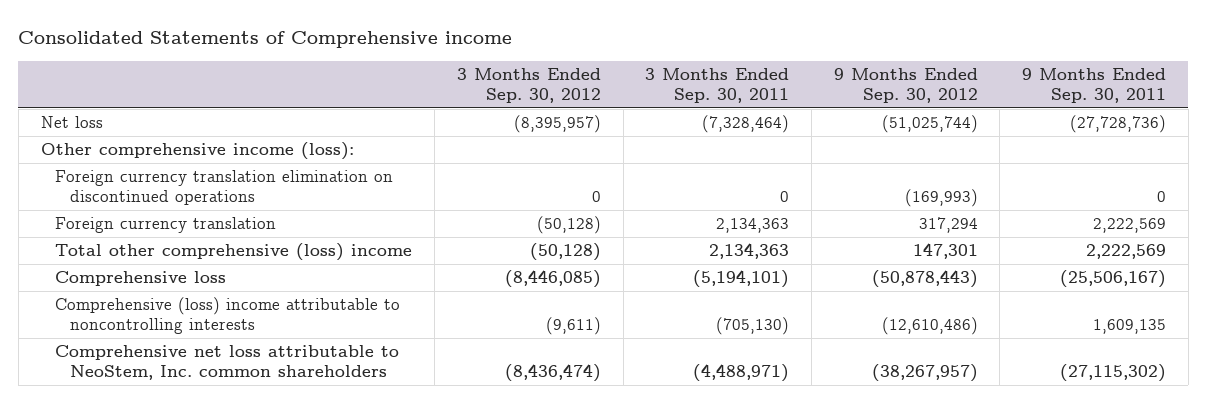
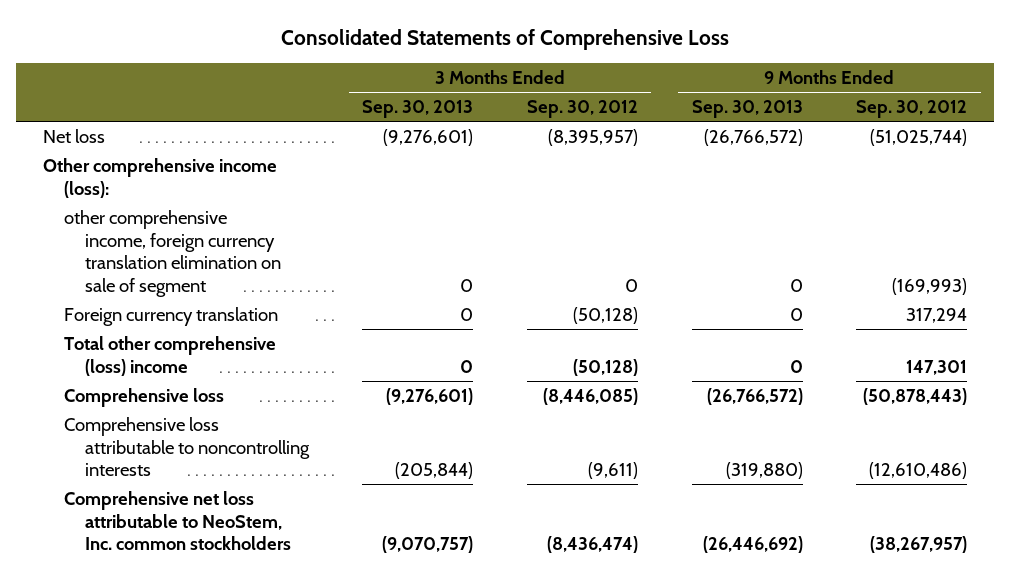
[18,31,513,49] Consolidated Statements of Comprehensive income -> [281,28,730,50] Consolidated Statements of Comprehensive Loss
[645,68,790,103] 3 Months Ended Sep. 30, 2011 -> none
[1022,68,1167,103] 9 Months Ended Sep. 30, 2011 -> none
none -> [362,100,474,119] Sep. 30, 2013
none -> [691,100,803,119] Sep. 30, 2013
[55,170,394,206] Foreign currency translation elimination on discontinued operations -> [63,210,281,297] other comprehensive income, foreign currency translation elimination on sale of segment
[55,297,401,335] Comprehensive (loss) income attributable to noncontrolling interests -> [63,417,310,477] Comprehensive loss attributable to noncontrolling interests
[55,345,400,381] Comprehensive net loss attributable to NeoStem, Inc. common shareholders -> [63,491,291,551] Comprehensive net loss attributable to NeoStem, Inc. common stockholders

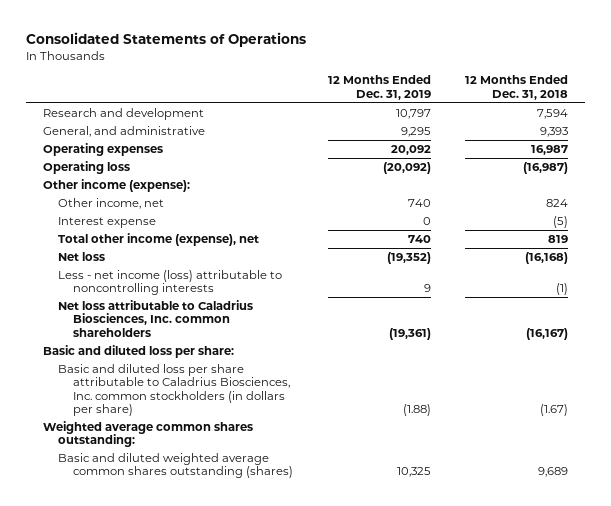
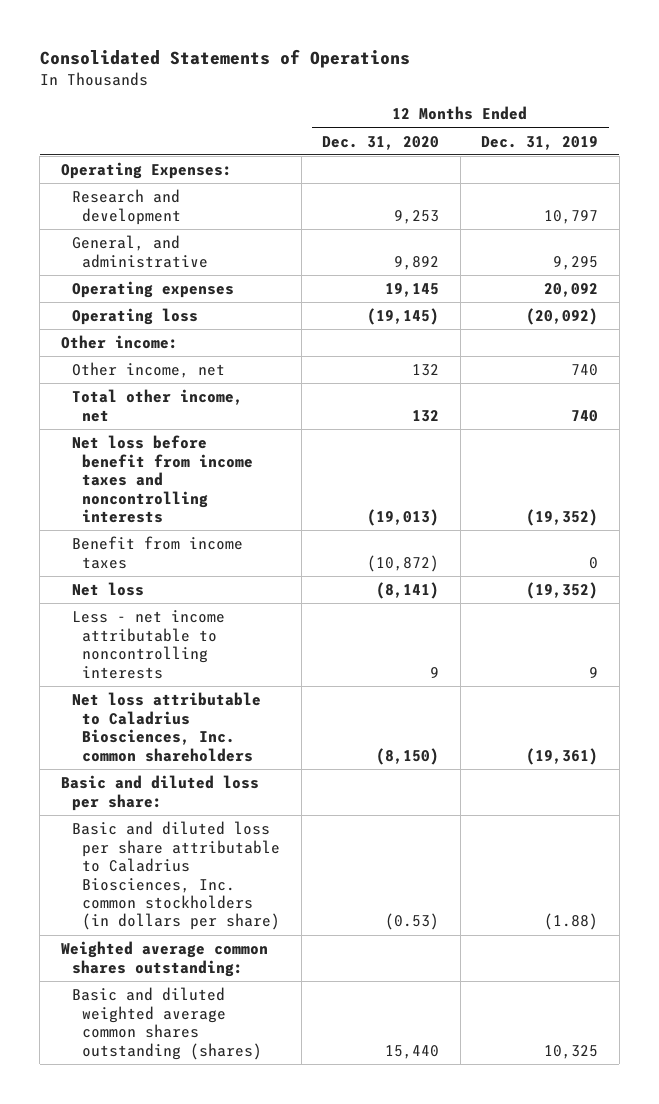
[464,75,568,100] 12 Months Ended Dec. 31, 2018 -> none
none -> [322,135,440,150] Dec. 31, 2020
none -> [60,162,232,180] Operating Expenses:
[43,179,191,193] Other income (expense): -> [60,335,178,350] Other income:
[58,217,157,229] Interest expense -> none
[58,233,260,247] Total other income (expense), net -> [71,389,243,422] Total other income, net
none -> [71,435,254,524] Net loss before benefit from income taxes and noncontrolling interests
none -> [71,536,243,569] Benefit from income taxes
[58,270,283,296] Less - net income (loss) attributable to noncontrolling interests -> [71,610,225,679] Less - net income attributable to noncontrolling interests

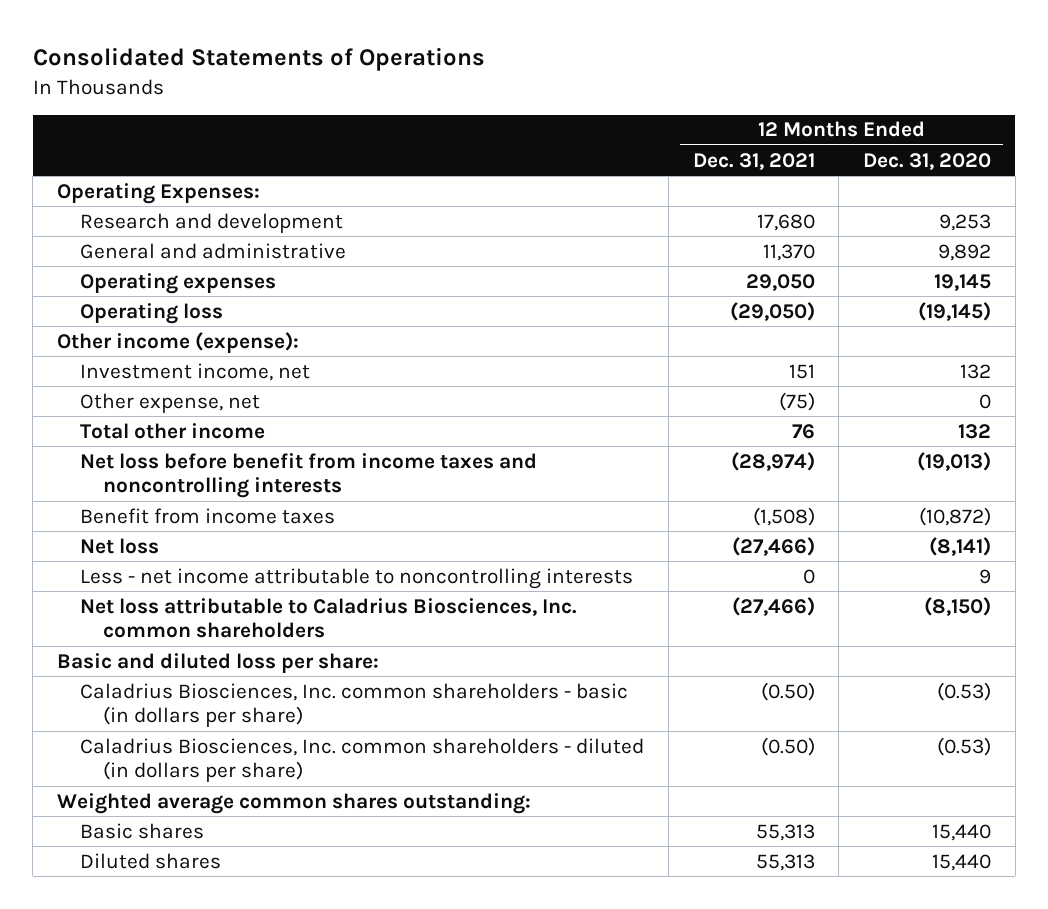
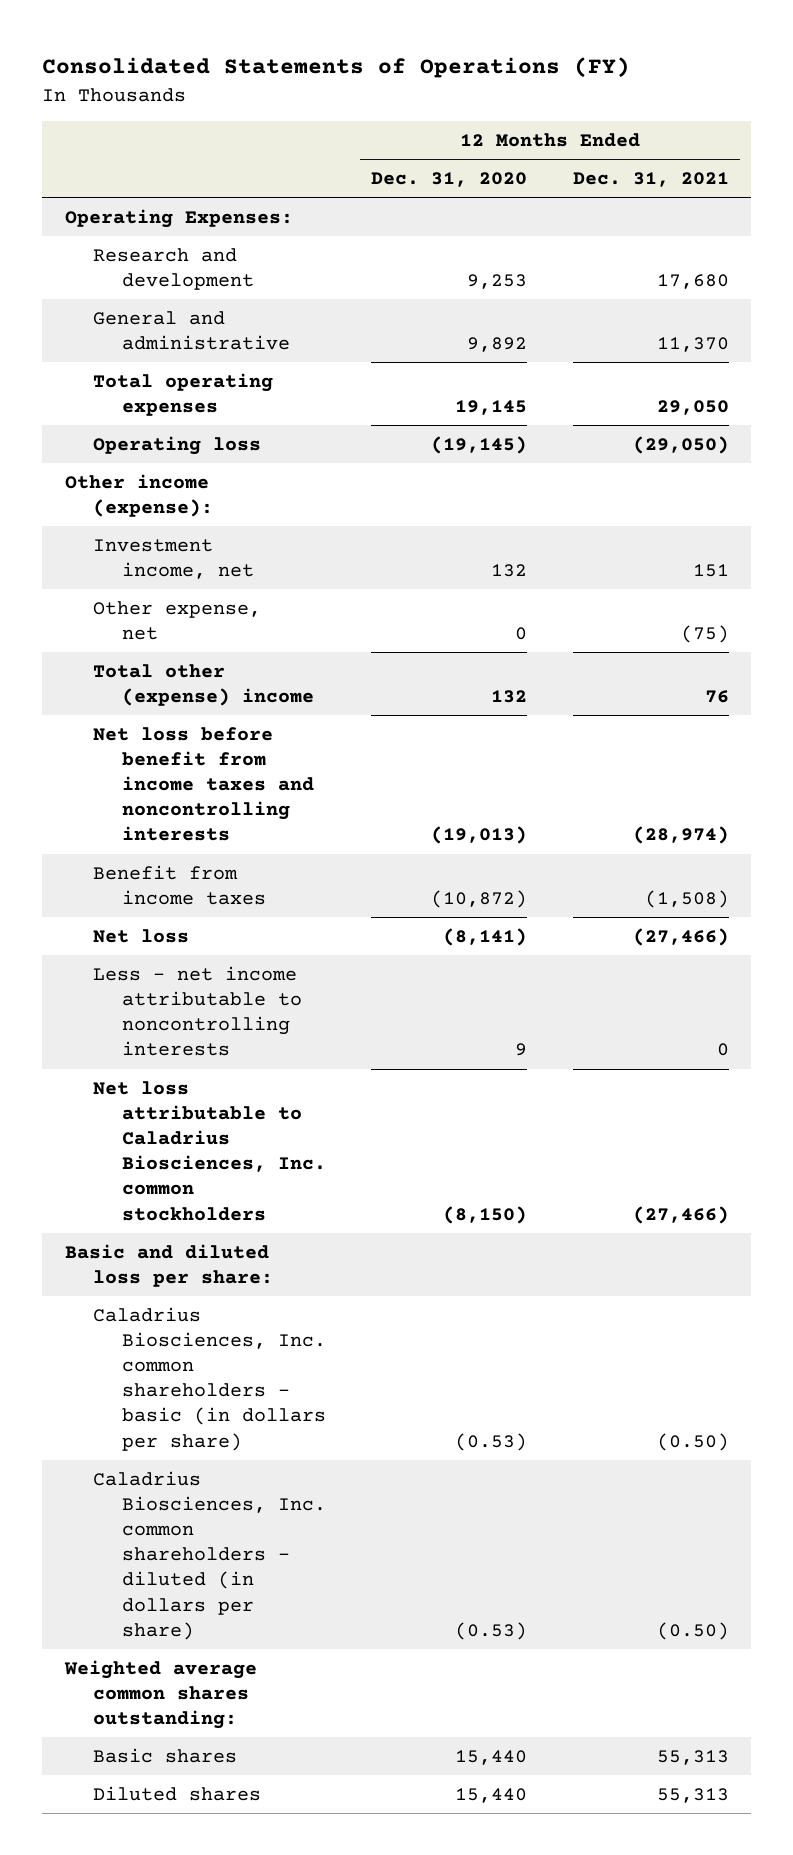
[32,47,485,72] Consolidated Statements of Operations -> [42,57,631,79] Consolidated Statements of Operations (FY)
[80,272,277,294] Operating expenses -> [93,372,274,417] Total operating expenses
[80,422,266,439] Total other income -> [93,663,315,707] Total other (expense) income
[80,597,578,639] Net loss attributable to Caladrius Biosciences, Inc. common shareholders -> [93,1080,327,1221] Net loss attributable to Caladrius Biosciences, Inc. common stockholders

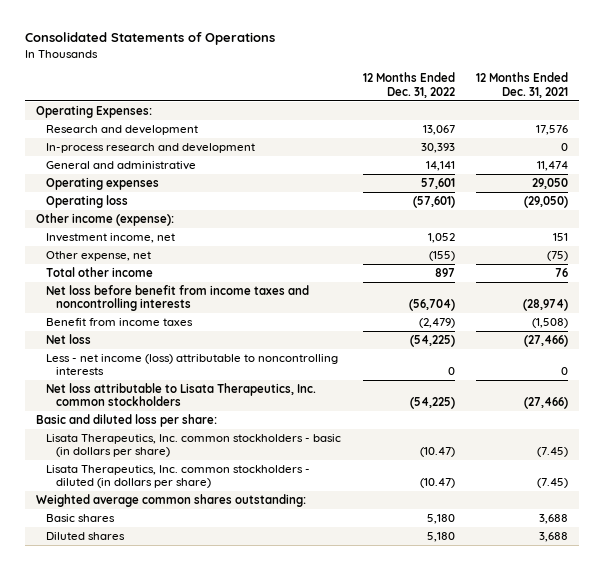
[42,57,631,79] Consolidated Statements of Operations (FY) -> [24,32,275,46] Consolidated Statements of Operations
[371,171,528,187] Dec. 31, 2020 -> none
none -> [362,72,455,98] 12 Months Ended Dec. 31, 2022
[656,274,729,290] 17,680 -> [536,125,569,136] 17,576
none -> [45,143,255,154] In-process research and development
[656,337,729,353] 11,370 -> [537,161,569,172] 11,474
[93,372,274,417] Total operating expenses -> [45,177,159,191] Operating expenses
[93,663,315,707] Total other (expense) income -> [45,267,153,278] Total other income
[93,965,303,1057] Less - net income attributable to noncontrolling interests -> [45,354,338,376] Less - net income (loss) attributable to noncontrolling interests
[93,1080,327,1221] Net loss attributable to Caladrius Biosciences, Inc. common stockholders -> [45,383,316,407] Net loss attributable to Lisata Therapeutics, Inc. common stockholders
[93,1306,327,1451] Caladrius Biosciences, Inc. common shareholders - basic (in dollars per share) -> [45,434,341,458] Lisata Therapeutics, Inc. common stockholders - basic (in dollars per share)
[656,1432,729,1451] (0.50) -> [537,447,569,458] (7.45)
[93,1470,327,1640] Caladrius Biosciences, Inc. common shareholders - diluted (in dollars per share) -> [45,465,310,489] Lisata Therapeutics, Inc. common stockholders - diluted (in dollars per share)
[656,1621,729,1640] (0.50) -> [537,478,569,489] (7.45)
[656,1749,729,1765] 55,313 -> [539,514,569,525] 3,688
[656,1787,729,1803] 55,313 -> [539,532,569,543] 3,688

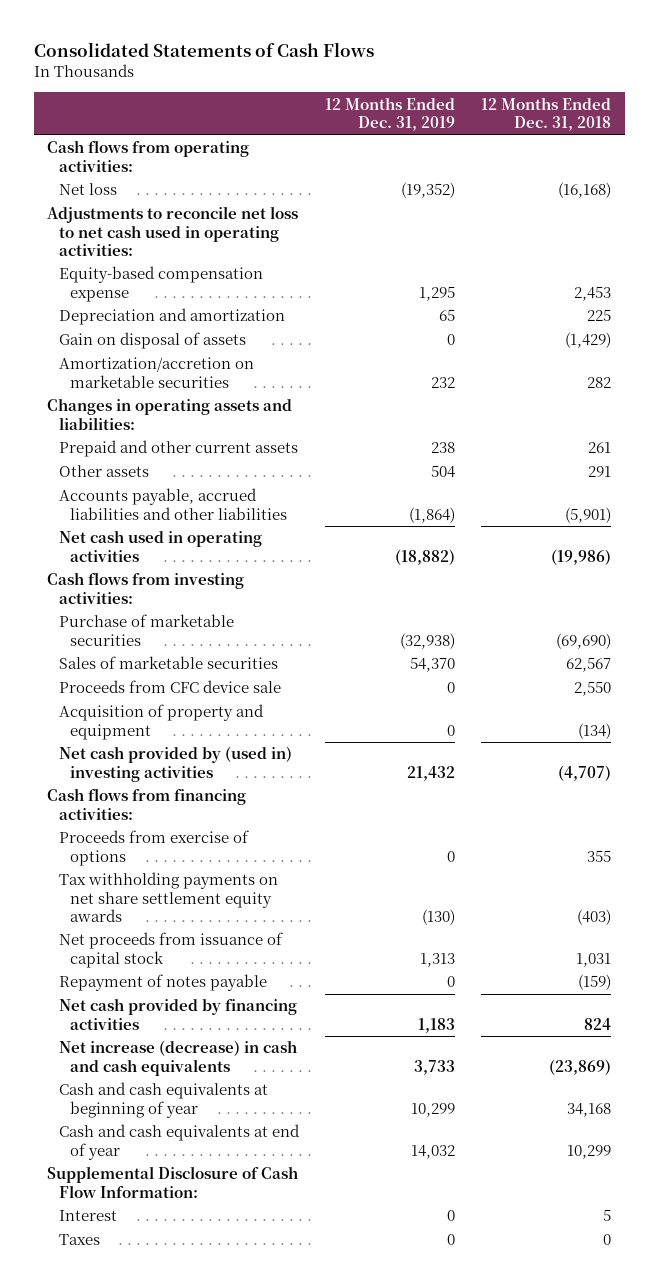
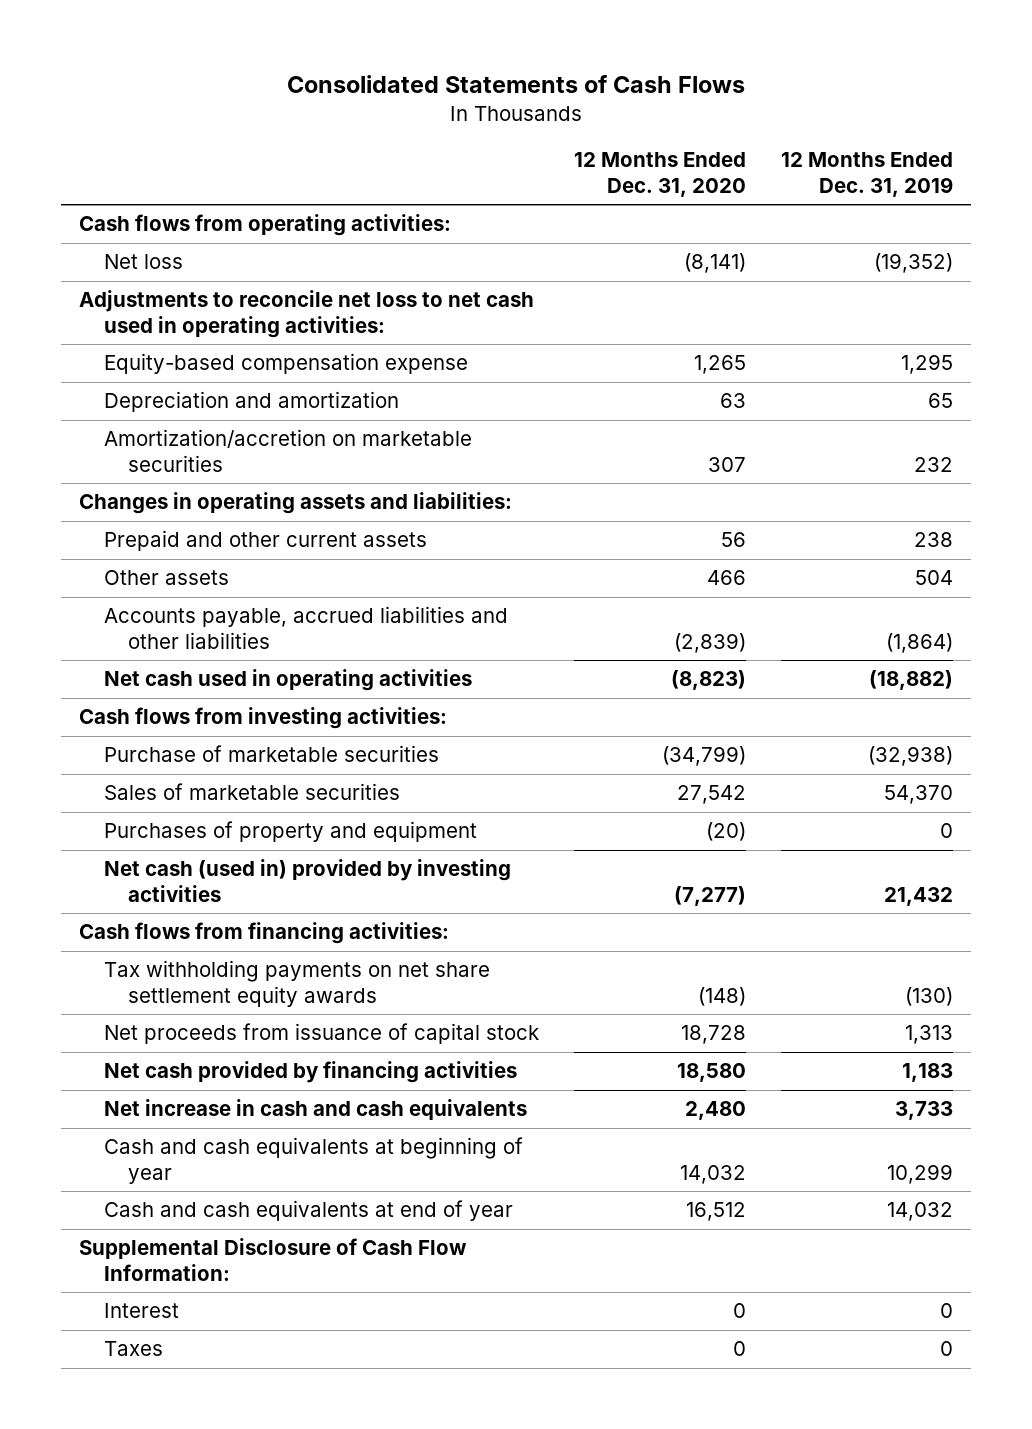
[481,96,612,132] 12 Months Ended Dec. 31, 2018 -> none
none -> [573,152,746,197] 12 Months Ended Dec. 31, 2020
[58,332,246,350] Gain on disposal of assets -> none
[58,680,281,694] Proceeds from CFC device sale -> none
[58,704,264,740] Acquisition of property and equipment -> [103,821,477,843] Purchases of property and equipment
[58,746,292,782] Net cash provided by (used in) investing activities -> [103,859,511,902] Net cash (used in) provided by investing activities
[58,830,249,866] Proceeds from exercise of options -> none
[58,974,267,992] Repayment of notes payable -> none
[58,1040,297,1076] Net increase (decrease) in cash and cash equivalents -> [103,1099,527,1121] Net increase in cash and cash equivalents

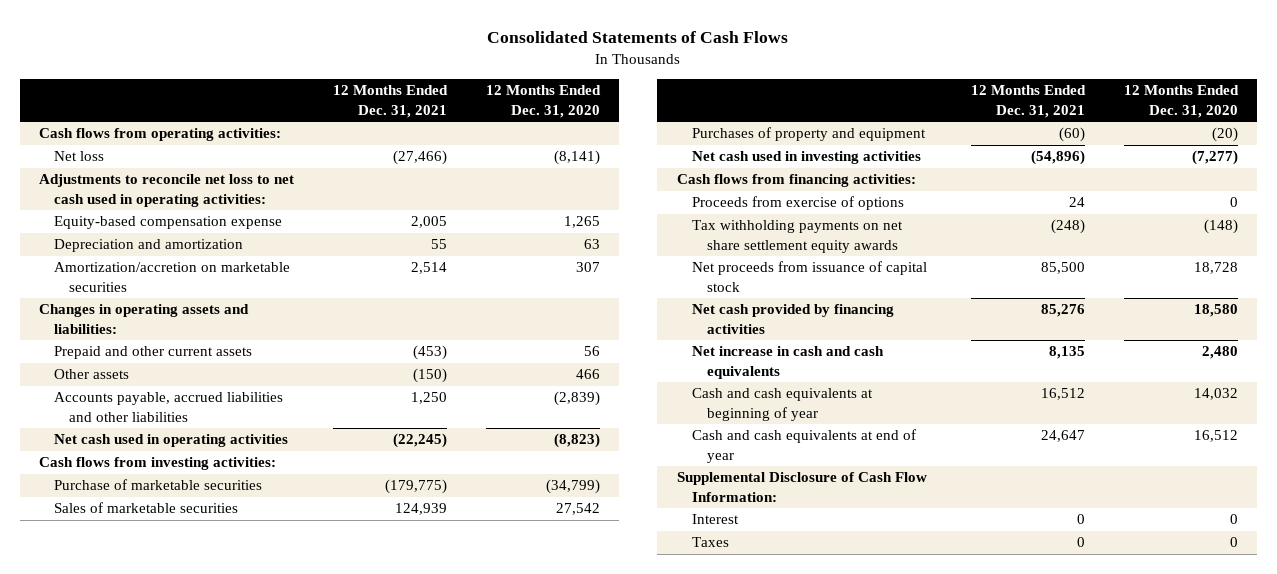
[781,152,954,197] 12 Months Ended Dec. 31, 2019 -> none
none -> [333,85,449,118] 12 Months Ended Dec. 31, 2021
[103,859,511,902] Net cash (used in) provided by investing activities -> [692,151,922,165] Net cash used in investing activities
none -> [692,196,905,211] Proceeds from exercise of options

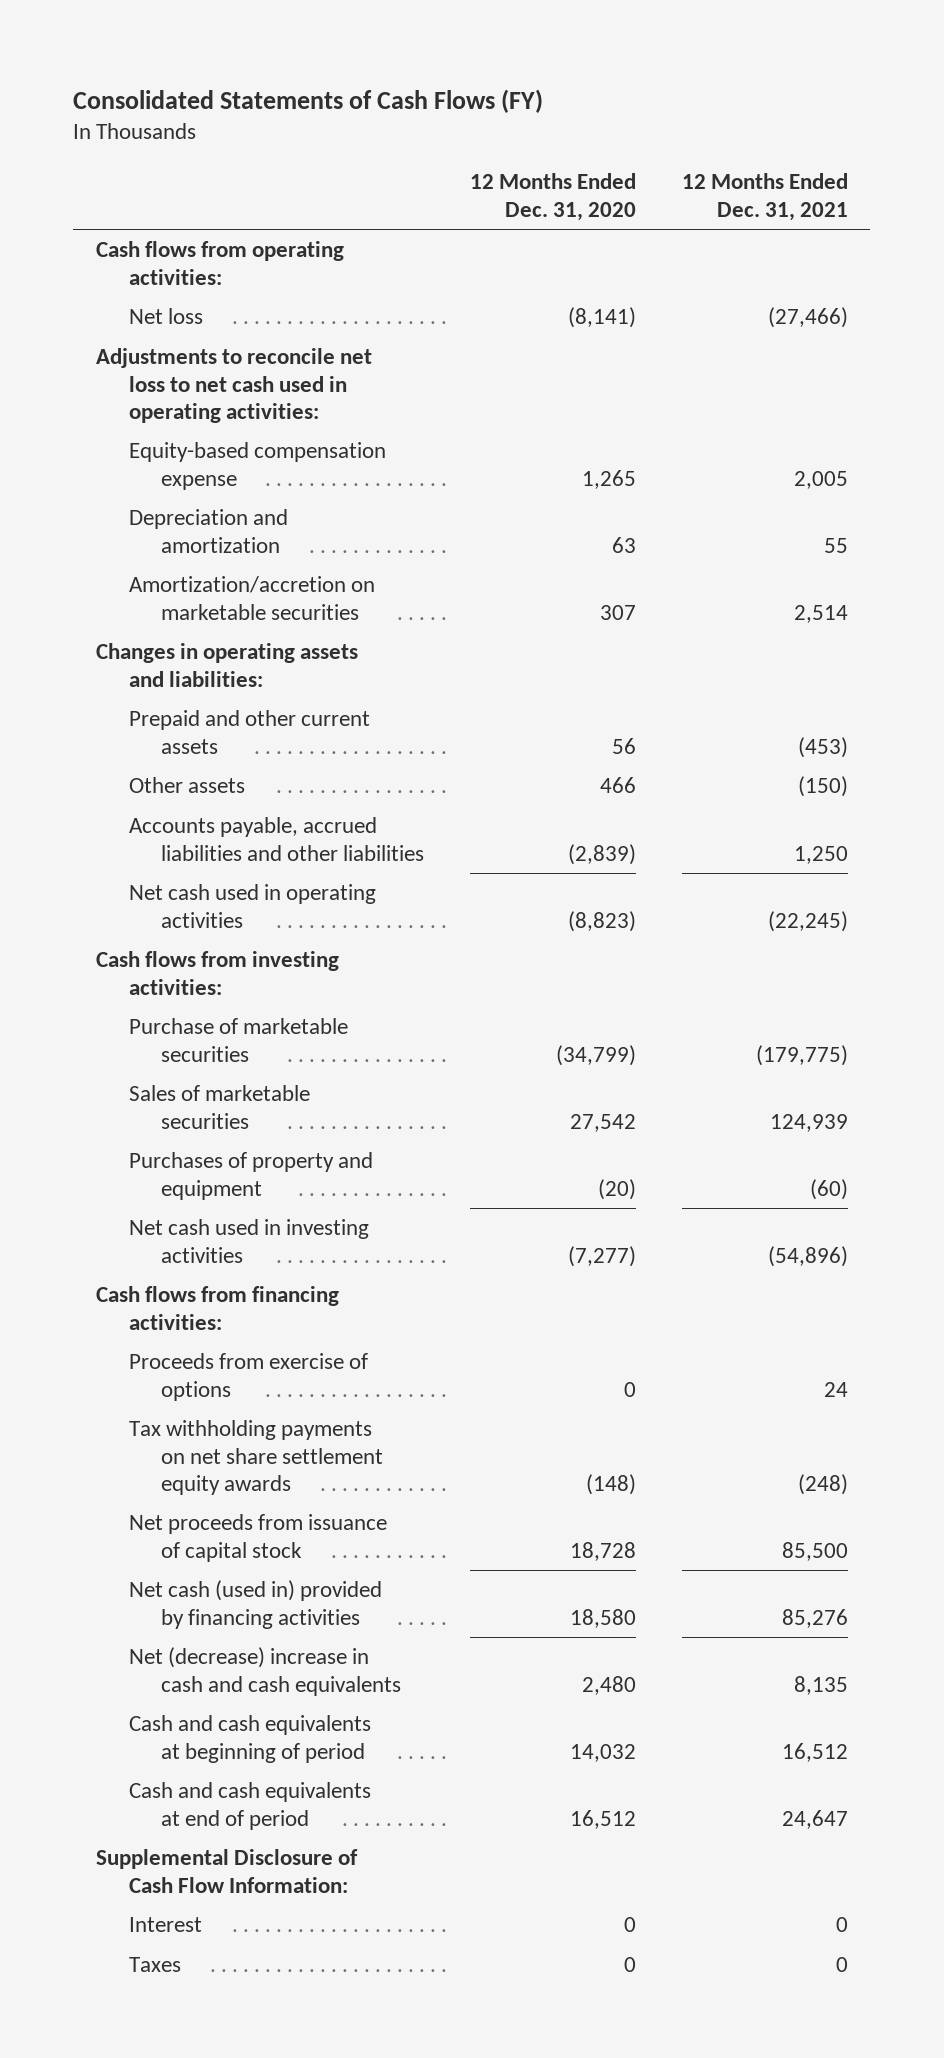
[487,31,789,44] Consolidated Statements of Cash Flows -> [73,88,544,113] Consolidated Statements of Cash Flows (FY)
[692,304,895,334] Net cash provided by financing activities -> [128,1580,382,1629] Net cash (used in) provided by financing activities
[692,346,885,379] Net increase in cash and cash equivalents -> [128,1647,402,1696] Net (decrease) increase in cash and cash equivalents
[692,388,874,421] Cash and cash equivalents at beginning of year -> [128,1715,371,1763] Cash and cash equivalents at beginning of period
[692,429,917,463] Cash and cash equivalents at end of year -> [128,1782,371,1830] Cash and cash equivalents at end of period

